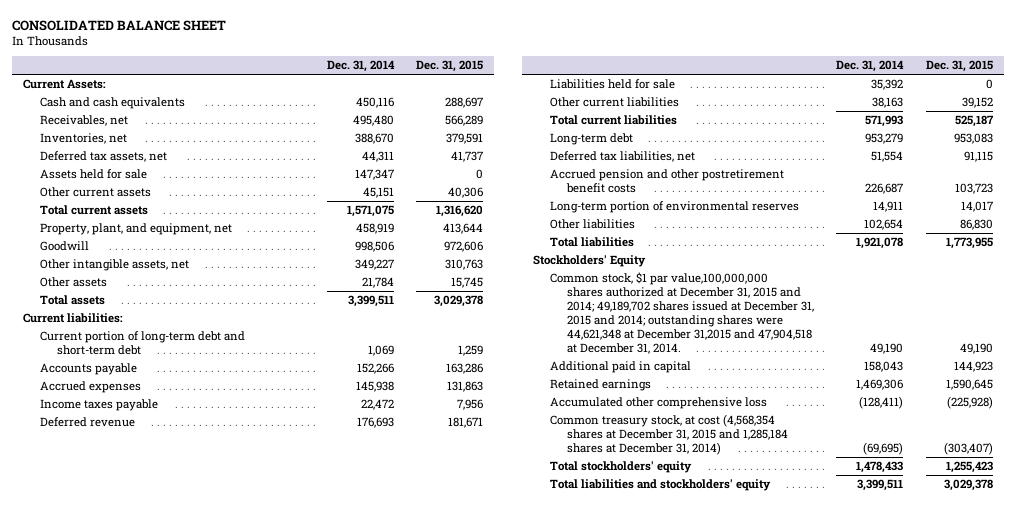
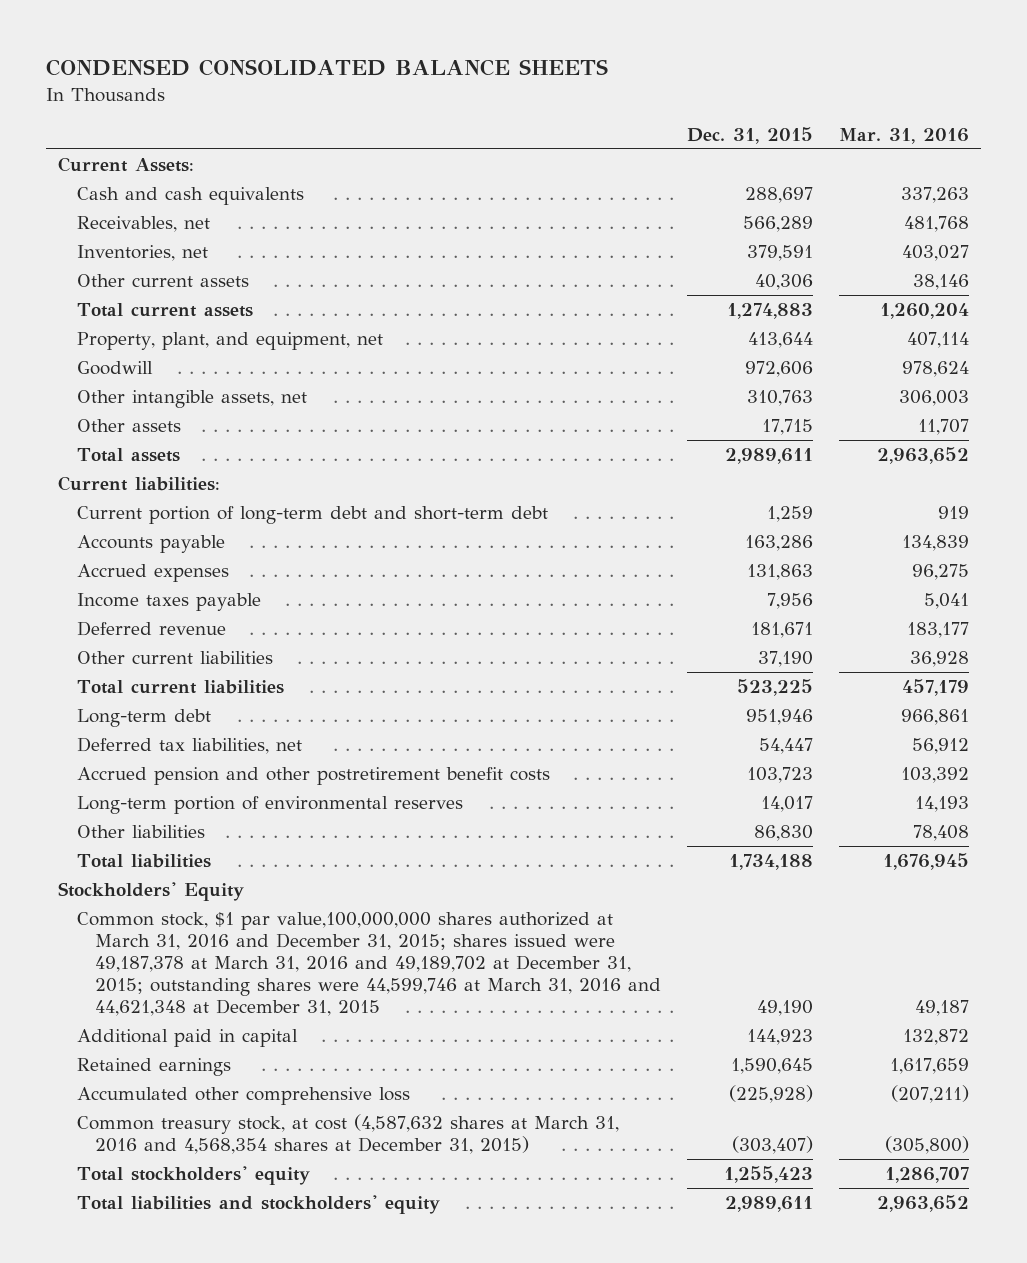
[12,19,227,31] CONSOLIDATED BALANCE SHEET -> [45,59,608,77] CONDENSED CONSOLIDATED BALANCE SHEETS
[326,60,395,73] Dec. 31, 2014 -> none
none -> [838,127,969,144] Mar. 31, 2016
[40,151,168,163] Deferred tax assets, net -> none
[40,169,148,180] Assets held for sale -> none
[435,205,483,218] 1,316,620 -> [727,302,814,319] 1,274,883
[450,277,483,289] 15,745 -> [762,418,814,435] 17,715
[433,295,483,308] 3,029,378 -> [725,447,814,464] 2,989,611
[550,79,676,90] Liabilities held for sale -> none
[961,97,993,109] 39,152 -> [758,650,814,667] 37,190
[954,115,994,128] 525,187 -> [737,678,814,696] 523,225
[953,133,993,145] 953,083 -> [746,708,814,725] 951,946
[963,151,993,163] 91,115 -> [759,737,814,754] 54,447
[945,237,993,250] 1,773,955 -> [729,853,814,870] 1,734,188
[550,272,815,354] Common stock, $1 par value,100,000,000 shares authorized at December 31, 2015 and 2014; 49,189,702 shares issued at December 31, 2015 and 2014; outstanding shares were 44,621,348 at December 31,2015 and 47,904,518 at December 31, 2014. -> [76,911,662,1017] Common stock, $1 par value,100,000,000 shares authorized at March 31, 2016 and December 31, 2015; shares issued were 49,187,378 at March 31, 2016 and 49,189,702 at December 31, 2015; outstanding shares were 44,599,746 at March 31, 2016 and 44,621,348 at December 31, 2015
[550,414,789,455] Common treasury stock, at cost (4,568,354 shares at December 31, 2015 and 1,285,184 shares at December 31, 2014) -> [76,1113,619,1154] Common treasury stock, at cost (4,587,632 shares at March 31, 2016 and 4,568,354 shares at December 31, 2015)
[943,479,993,492] 3,029,378 -> [725,1195,814,1212] 2,989,611

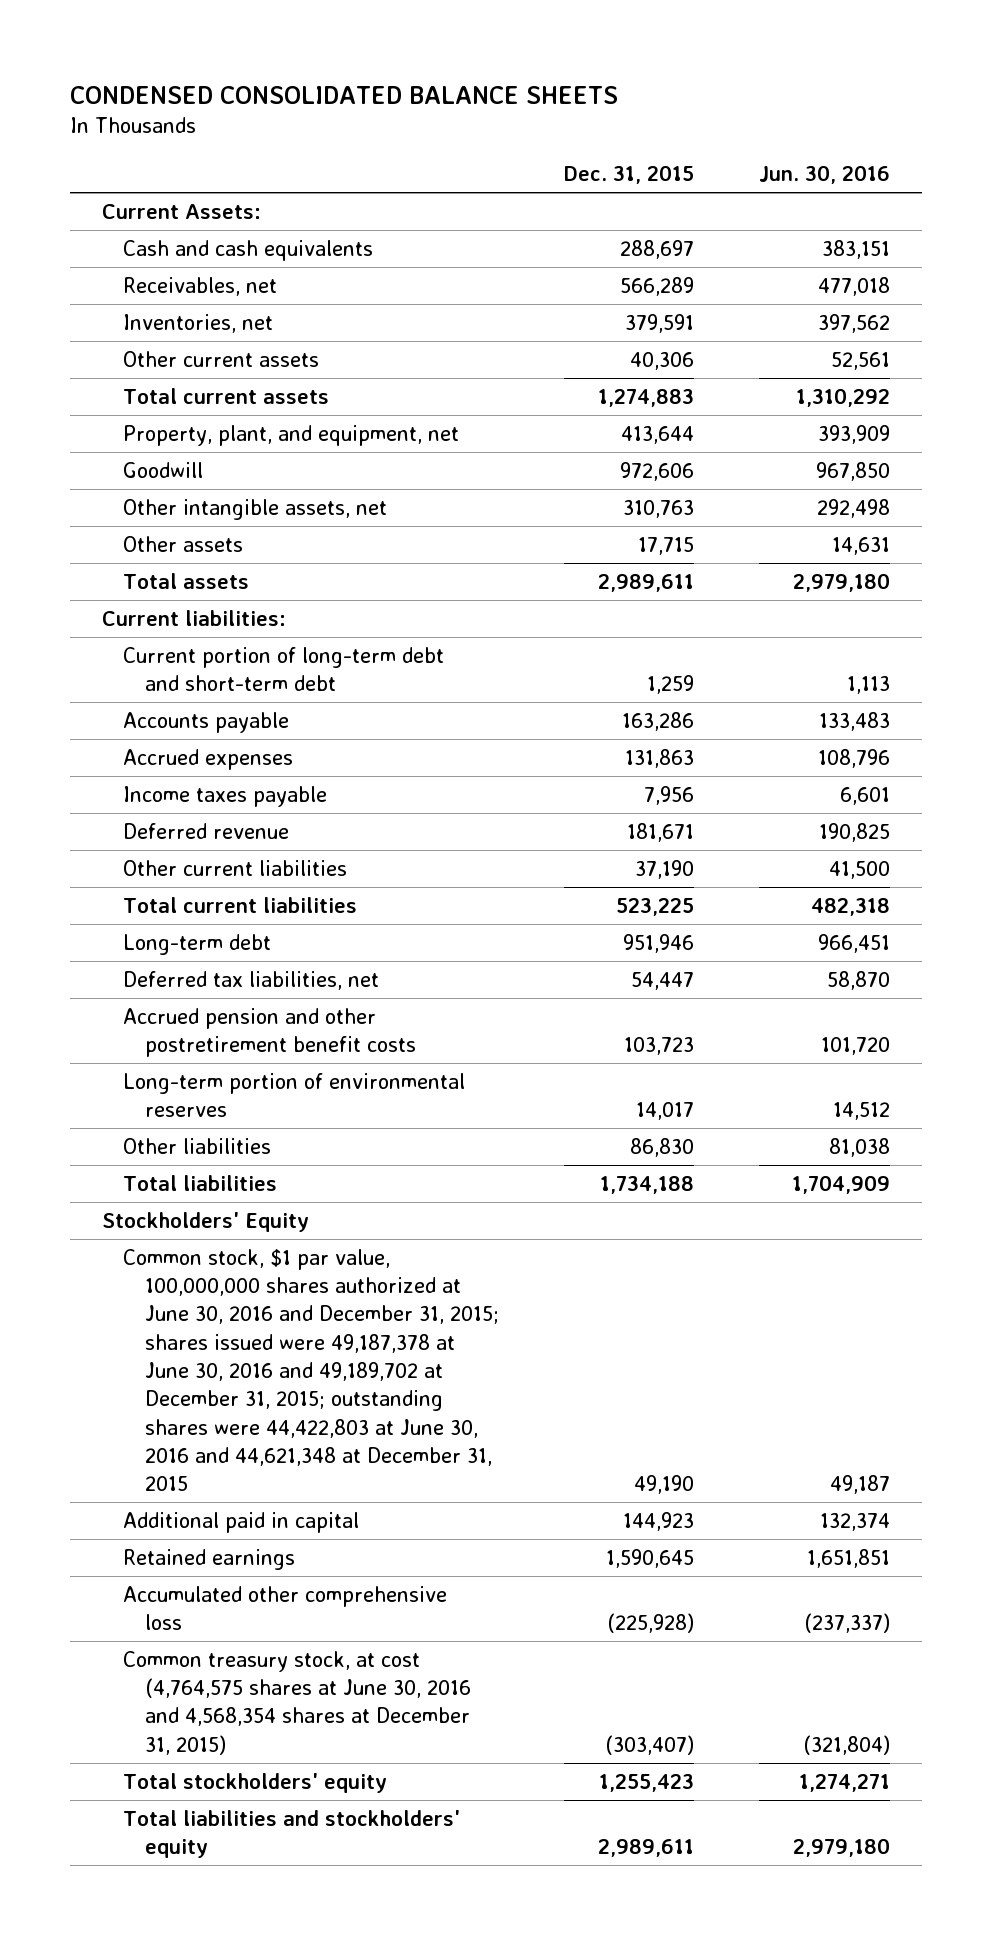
[838,127,969,144] Mar. 31, 2016 -> none
none -> [758,164,890,184] Jun. 30, 2016
[76,911,662,1017] Common stock, $1 par value,100,000,000 shares authorized at March 31, 2016 and December 31, 2015; shares issued were 49,187,378 at March 31, 2016 and 49,189,702 at December 31, 2015; outstanding shares were 44,599,746 at March 31, 2016 and 44,621,348 at December 31, 2015 -> [123,1248,499,1492] Common stock, $1 par value, 100,000,000 shares authorized at June 30, 2016 and December 31, 2015; shares issued were 49,187,378 at June 30, 2016 and 49,189,702 at December 31, 2015; outstanding shares were 44,422,803 at June 30, 2016 and 44,621,348 at December 31, 2015
[76,1113,619,1154] Common treasury stock, at cost (4,587,632 shares at March 31, 2016 and 4,568,354 shares at December 31, 2015) -> [123,1650,471,1755] Common treasury stock, at cost (4,764,575 shares at June 30, 2016 and 4,568,354 shares at December 31, 2015)

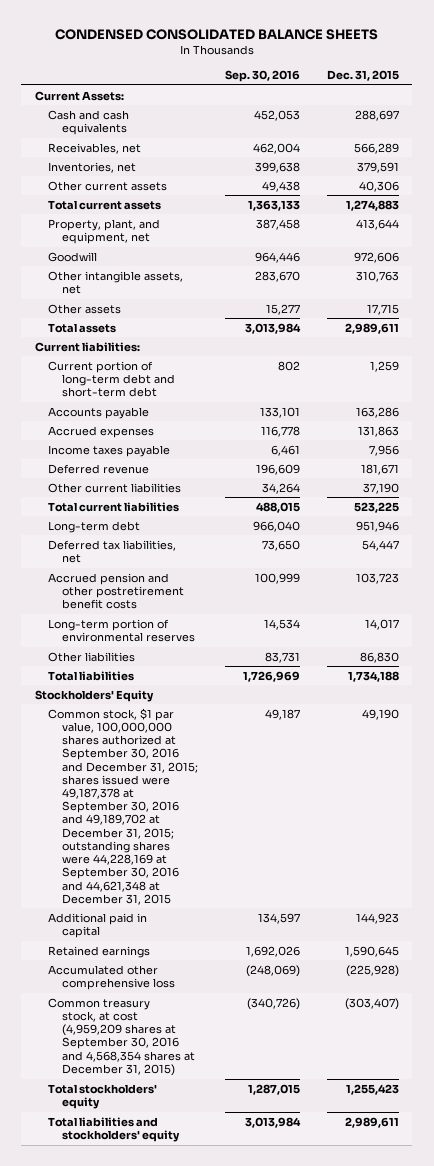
[758,164,890,184] Jun. 30, 2016 -> none
none -> [224,69,300,82] Sep. 30, 2016
[123,1248,499,1492] Common stock, $1 par value, 100,000,000 shares authorized at June 30, 2016 and December 31, 2015; shares issued were 49,187,378 at June 30, 2016 and 49,189,702 at December 31, 2015; outstanding shares were 44,422,803 at June 30, 2016 and 44,621,348 at December 31, 2015 -> [48,707,198,905] Common stock, $1 par value, 100,000,000 shares authorized at September 30, 2016 and December 31, 2015; shares issued were 49,187,378 at September 30, 2016 and 49,189,702 at December 31, 2015; outstanding shares were 44,228,169 at September 30, 2016 and 44,621,348 at December 31, 2015
[123,1650,471,1755] Common treasury stock, at cost (4,764,575 shares at June 30, 2016 and 4,568,354 shares at December 31, 2015) -> [48,997,195,1076] Common treasury stock, at cost (4,959,209 shares at September 30, 2016 and 4,568,354 shares at December 31, 2015)

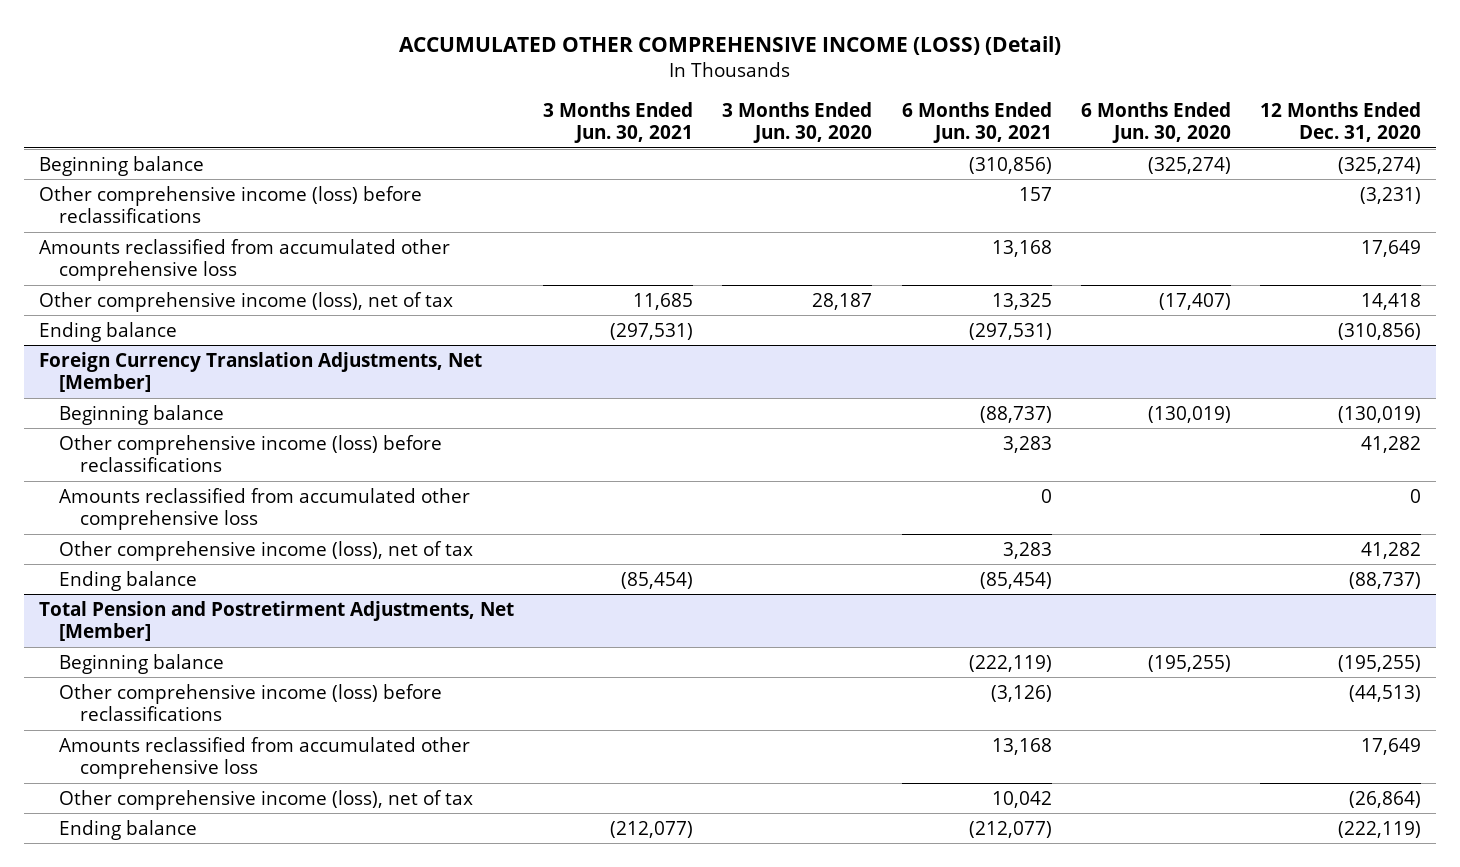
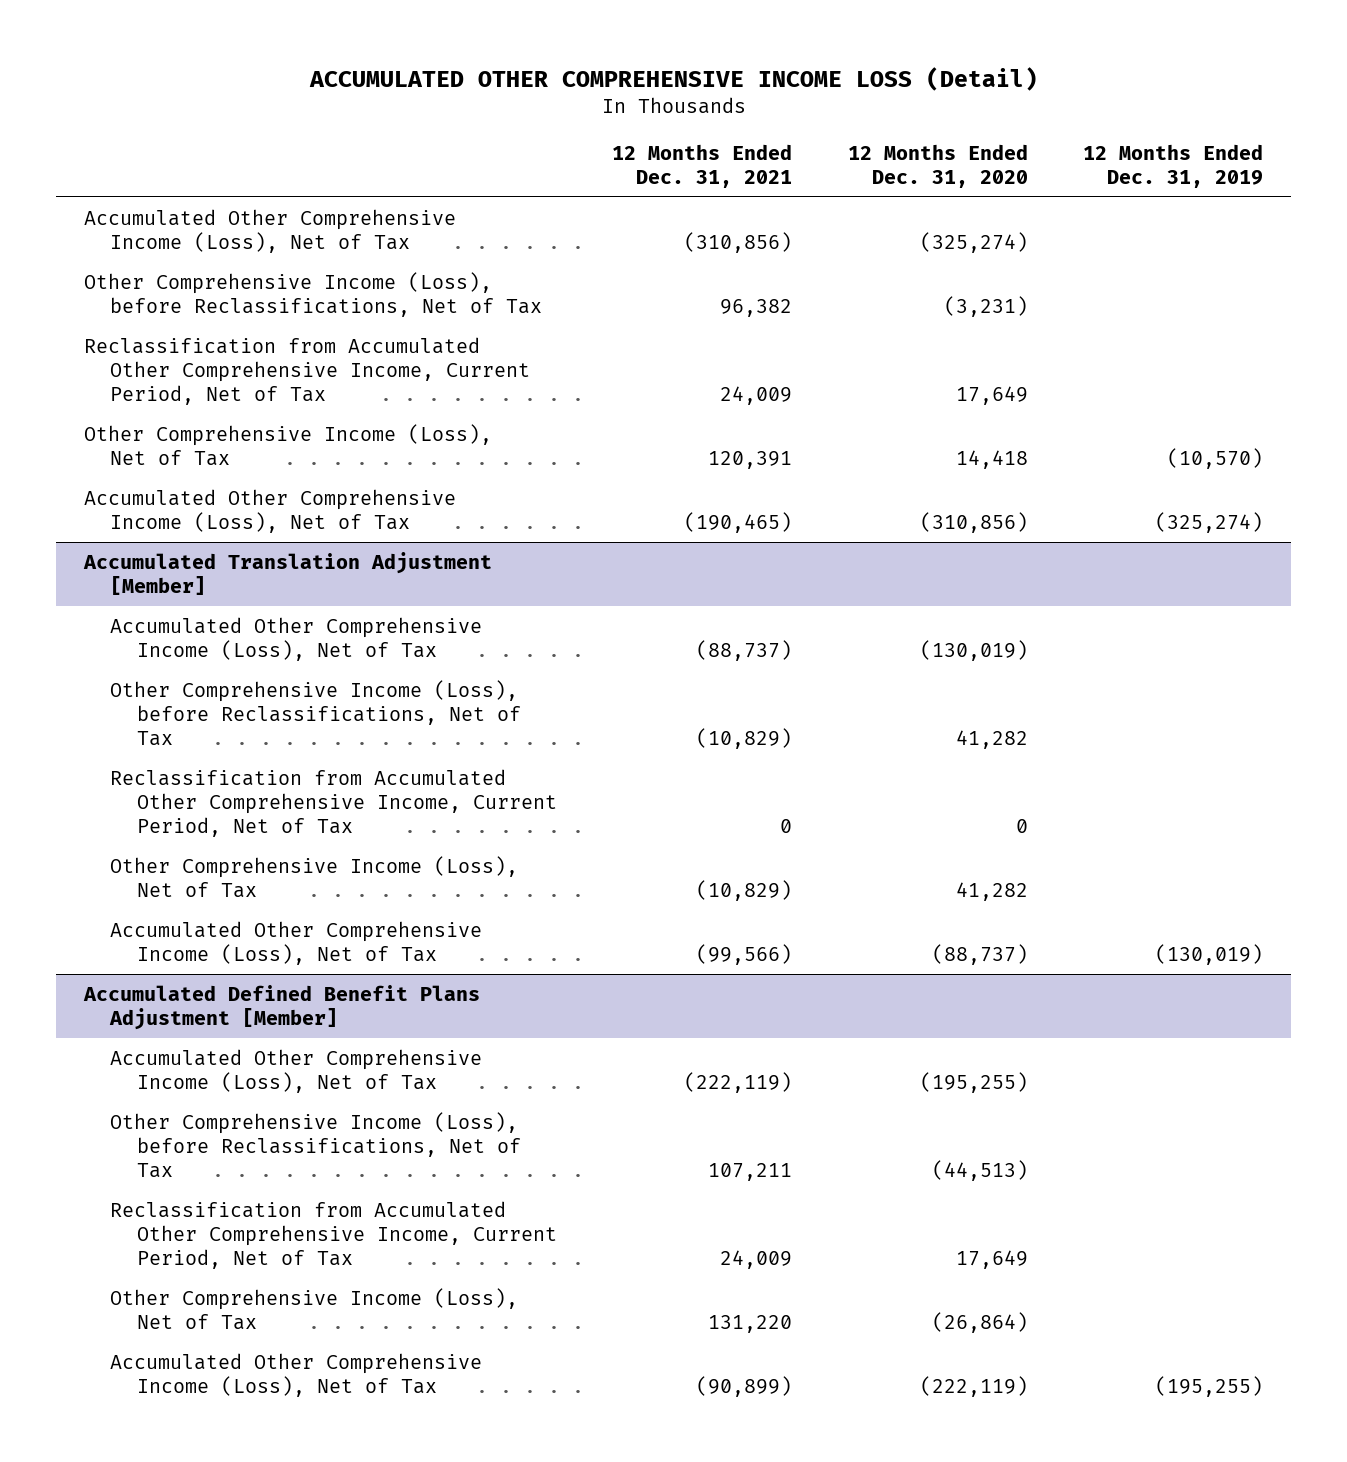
[398,36,1061,56] ACCUMULATED OTHER COMPREHENSIVE INCOME (LOSS) (Detail) -> [308,66,1038,91] ACCUMULATED OTHER COMPREHENSIVE INCOME LOSS (Detail)
[542,101,693,144] 3 Months Ended Jun. 30, 2021 -> none
[722,101,873,144] 3 Months Ended Jun. 30, 2020 -> none
[901,101,1052,144] 6 Months Ended Jun. 30, 2021 -> none
[1081,101,1232,144] 6 Months Ended Jun. 30, 2020 -> none
none -> [612,143,793,188] 12 Months Ended Dec. 31, 2021
none -> [1083,143,1264,188] 12 Months Ended Dec. 31, 2019
[38,155,204,176] Beginning balance -> [84,208,457,253] Accumulated Other Comprehensive Income (Loss), Net of Tax
[38,185,422,224] Other comprehensive income (loss) before reclassifications -> [84,271,543,317] Other Comprehensive Income (Loss), before Reclassifications, Net of Tax
[38,238,450,282] Amounts reclassified from accumulated other comprehensive loss -> [84,336,531,405] Reclassification from Accumulated Other Comprehensive Income, Current Period, Net of Tax
[38,291,453,312] Other comprehensive income (loss), net of tax -> [84,423,493,466] Other Comprehensive Income (Loss), Net of Tax
[38,321,177,342] Ending balance -> [84,488,457,533] Accumulated Other Comprehensive Income (Loss), Net of Tax
[38,351,482,393] Foreign Currency Translation Adjustments, Net [Member] -> [83,551,493,595] Accumulated Translation Adjustment [Member]
[59,404,225,425] Beginning balance -> [110,616,483,661] Accumulated Other Comprehensive Income (Loss), Net of Tax
[59,434,443,473] Other comprehensive income (loss) before reclassifications -> [110,679,521,746] Other Comprehensive Income (Loss), before Reclassifications, Net of Tax
[59,487,471,531] Amounts reclassified from accumulated other comprehensive loss -> [110,768,557,837] Reclassification from Accumulated Other Comprehensive Income, Current Period, Net of Tax
[59,540,474,561] Other comprehensive income (loss), net of tax -> [110,855,519,898] Other Comprehensive Income (Loss), Net of Tax
[59,570,198,591] Ending balance -> [110,920,483,965] Accumulated Other Comprehensive Income (Loss), Net of Tax
[38,600,514,642] Total Pension and Postretirment Adjustments, Net [Member] -> [83,984,481,1030] Accumulated Defined Benefit Plans Adjustment [Member]
[59,653,225,674] Beginning balance -> [110,1048,483,1093] Accumulated Other Comprehensive Income (Loss), Net of Tax
[59,683,443,722] Other comprehensive income (loss) before reclassifications -> [110,1111,521,1178] Other Comprehensive Income (Loss), before Reclassifications, Net of Tax
[59,736,471,780] Amounts reclassified from accumulated other comprehensive loss -> [110,1200,557,1269] Reclassification from Accumulated Other Comprehensive Income, Current Period, Net of Tax
[59,789,474,810] Other comprehensive income (loss), net of tax -> [110,1287,519,1330] Other Comprehensive Income (Loss), Net of Tax
[59,819,198,840] Ending balance -> [110,1352,483,1397] Accumulated Other Comprehensive Income (Loss), Net of Tax

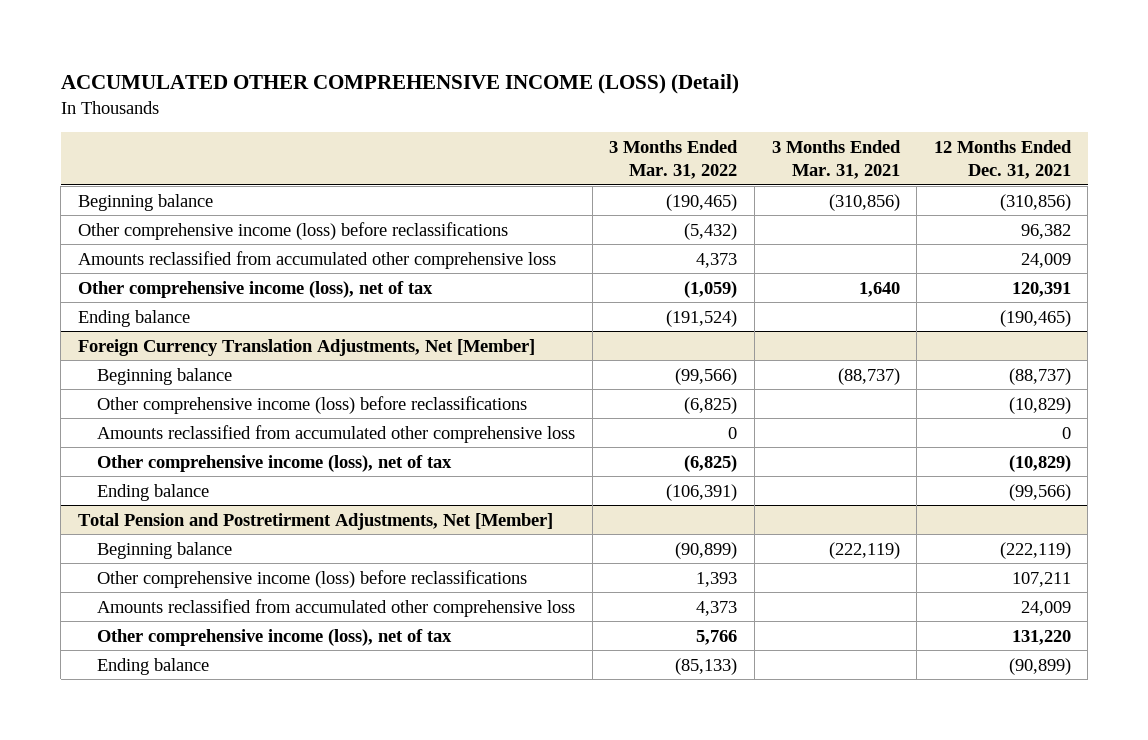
[308,66,1038,91] ACCUMULATED OTHER COMPREHENSIVE INCOME LOSS (Detail) -> [60,74,739,95] ACCUMULATED OTHER COMPREHENSIVE INCOME (LOSS) (Detail)
[847,143,1028,188] 12 Months Ended Dec. 31, 2020 -> none
[1083,143,1264,188] 12 Months Ended Dec. 31, 2019 -> none
none -> [609,139,739,179] 3 Months Ended Mar. 31, 2022
none -> [771,139,901,179] 3 Months Ended Mar. 31, 2021
[84,208,457,253] Accumulated Other Comprehensive Income (Loss), Net of Tax -> [77,193,213,211] Beginning balance
[84,271,543,317] Other Comprehensive Income (Loss), before Reclassifications, Net of Tax -> [77,221,508,240] Other comprehensive income (loss) before reclassifications
[84,336,531,405] Reclassification from Accumulated Other Comprehensive Income, Current Period, Net of Tax -> [77,250,556,269] Amounts reclassified from accumulated other comprehensive loss
[84,423,493,466] Other Comprehensive Income (Loss), Net of Tax -> [77,280,433,298] Other comprehensive income (loss), net of tax
[84,488,457,533] Accumulated Other Comprehensive Income (Loss), Net of Tax -> [77,309,190,327] Ending balance
[83,551,493,595] Accumulated Translation Adjustment [Member] -> [77,338,535,356] Foreign Currency Translation Adjustments, Net [Member]
[110,616,483,661] Accumulated Other Comprehensive Income (Loss), Net of Tax -> [97,367,233,385] Beginning balance
[110,679,521,746] Other Comprehensive Income (Loss), before Reclassifications, Net of Tax -> [97,395,528,414] Other comprehensive income (loss) before reclassifications
[110,768,557,837] Reclassification from Accumulated Other Comprehensive Income, Current Period, Net of Tax -> [97,424,576,443] Amounts reclassified from accumulated other comprehensive loss
[110,855,519,898] Other Comprehensive Income (Loss), Net of Tax -> [97,454,453,472] Other comprehensive income (loss), net of tax
[110,920,483,965] Accumulated Other Comprehensive Income (Loss), Net of Tax -> [97,483,210,501] Ending balance
[83,984,481,1030] Accumulated Defined Benefit Plans Adjustment [Member] -> [77,512,553,530] Total Pension and Postretirment Adjustments, Net [Member]
[110,1048,483,1093] Accumulated Other Comprehensive Income (Loss), Net of Tax -> [97,541,233,559] Beginning balance
[110,1111,521,1178] Other Comprehensive Income (Loss), before Reclassifications, Net of Tax -> [97,569,528,588] Other comprehensive income (loss) before reclassifications
[110,1200,557,1269] Reclassification from Accumulated Other Comprehensive Income, Current Period, Net of Tax -> [97,598,576,617] Amounts reclassified from accumulated other comprehensive loss
[110,1287,519,1330] Other Comprehensive Income (Loss), Net of Tax -> [97,628,453,646] Other comprehensive income (loss), net of tax
[110,1352,483,1397] Accumulated Other Comprehensive Income (Loss), Net of Tax -> [97,657,210,675] Ending balance

